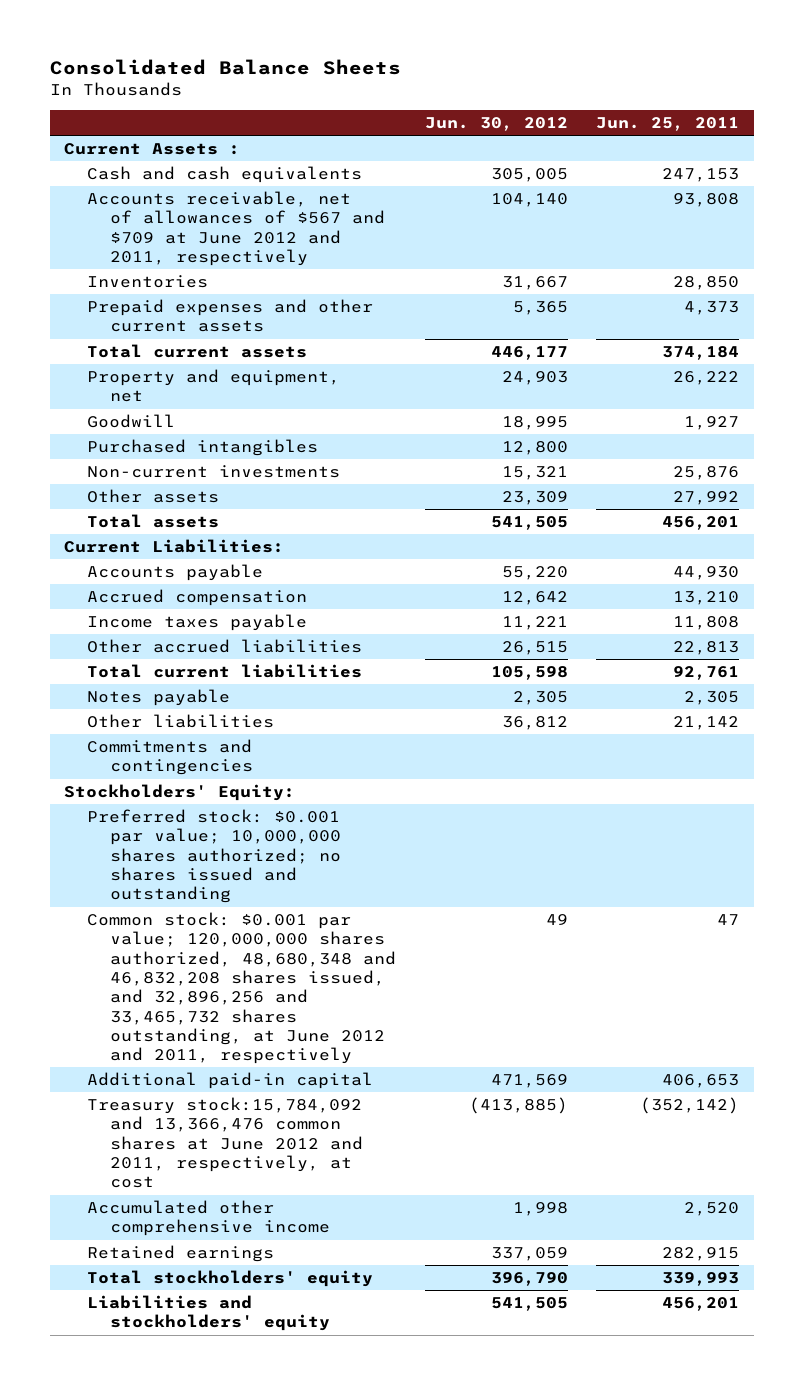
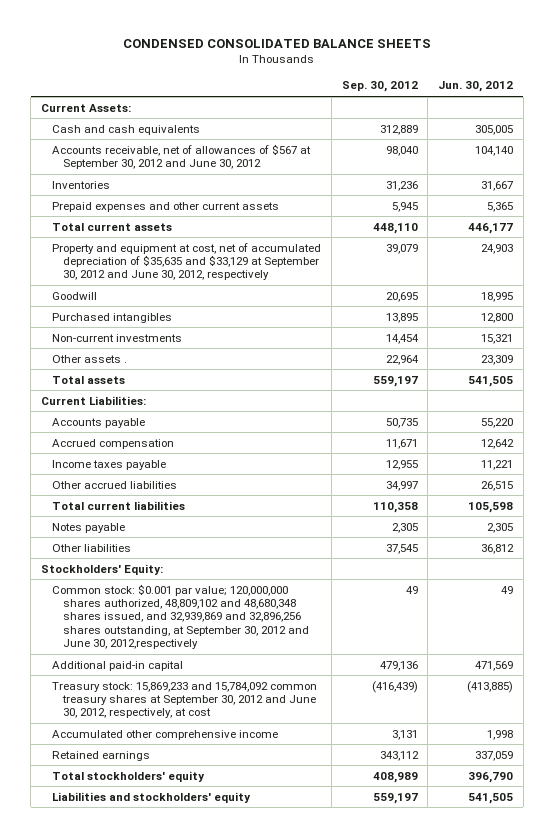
[49,58,401,75] Consolidated Balance Sheets -> [123,39,432,49] CONDENSED CONSOLIDATED BALANCE SHEETS
[596,117,740,132] Jun. 25, 2011 -> none
none -> [341,81,418,93] Sep. 30, 2012
[63,143,240,156] Current Assets : -> [40,103,131,112] Current Assets:
[86,191,386,266] Accounts receivable, net of allowances of $567 and $709 at June 2012 and 2011, respectively -> [52,143,312,170] Accounts receivable, net of allowances of $567 at September 30, 2012 and June 30, 2012
[86,369,340,403] Property and equipment, net -> [52,242,322,281] Property and equipment at cost, net of accumulated depreciation of $35,635 and $33,129 at September 30, 2012 and June 30, 2012, respectively
[86,489,219,504] Other assets -> [52,354,128,363] Other assets .
[86,739,254,776] Commitments and contingencies -> none
[86,809,342,904] Preferred stock: $0.001 par value; 10,000,000 shares authorized; no shares issued and outstanding -> none
[86,912,397,1065] Common stock: $0.001 par value; 120,000,000 shares authorized, 48,680,348 and 46,832,208 shares issued, and 32,896,256 and 33,465,732 shares outstanding, at June 2012 and 2011, respectively -> [52,583,310,650] Common stock: $0.001 par value; 120,000,000 shares authorized, 48,809,102 and 48,680,348 shares issued, and 32,939,869 and 32,896,256 shares outstanding, at September 30, 2012 and June 30, 2012,respectively
[86,1097,364,1189] Treasury stock:15,784,092 and 13,366,476 common shares at June 2012 and 2011, respectively, at cost -> [52,681,318,719] Treasury stock: 15,869,233 and 15,784,092 common treasury shares at September 30, 2012 and June 30, 2012, respectively, at cost

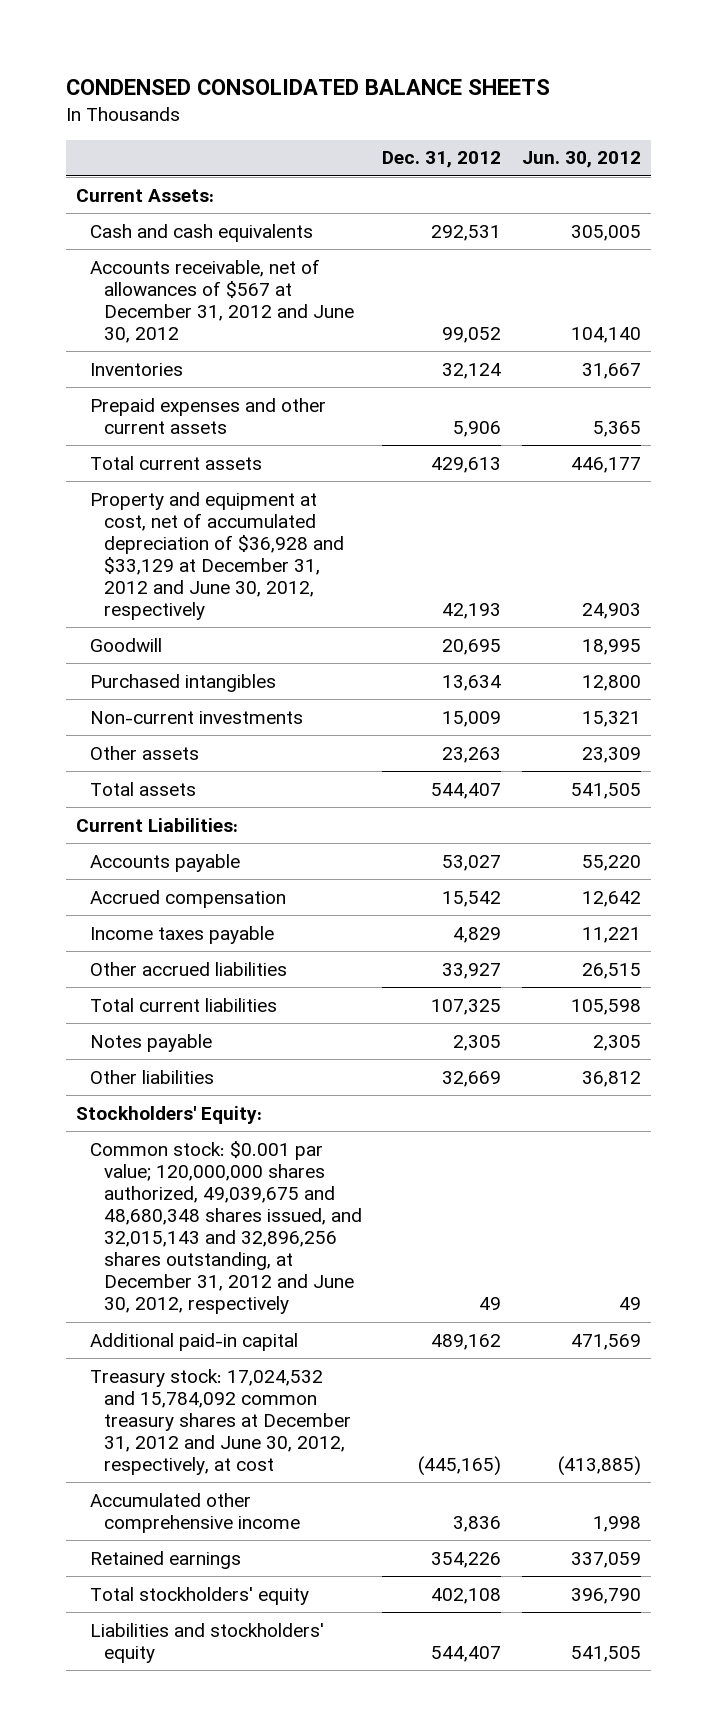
[341,81,418,93] Sep. 30, 2012 -> none
none -> [382,151,502,169] Dec. 31, 2012
[52,143,312,170] Accounts receivable, net of allowances of $567 at September 30, 2012 and June 30, 2012 -> [89,258,355,344] Accounts receivable, net of allowances of $567 at December 31, 2012 and June 30, 2012
[52,242,322,281] Property and equipment at cost, net of accumulated depreciation of $35,635 and $33,129 at September 30, 2012 and June 30, 2012, respectively -> [89,491,345,621] Property and equipment at cost, net of accumulated depreciation of $36,928 and $33,129 at December 31, 2012 and June 30, 2012, respectively
[52,354,128,363] Other assets . -> [89,745,199,760] Other assets
[52,583,310,650] Common stock: $0.001 par value; 120,000,000 shares authorized, 48,809,102 and 48,680,348 shares issued, and 32,939,869 and 32,896,256 shares outstanding, at September 30, 2012 and June 30, 2012,respectively -> [89,1140,363,1315] Common stock: $0.001 par value; 120,000,000 shares authorized, 49,039,675 and 48,680,348 shares issued, and 32,015,143 and 32,896,256 shares outstanding, at December 31, 2012 and June 30, 2012, respectively
[52,681,318,719] Treasury stock: 15,869,233 and 15,784,092 common treasury shares at September 30, 2012 and June 30, 2012, respectively, at cost -> [89,1368,352,1476] Treasury stock: 17,024,532 and 15,784,092 common treasury shares at December 31, 2012 and June 30, 2012, respectively, at cost

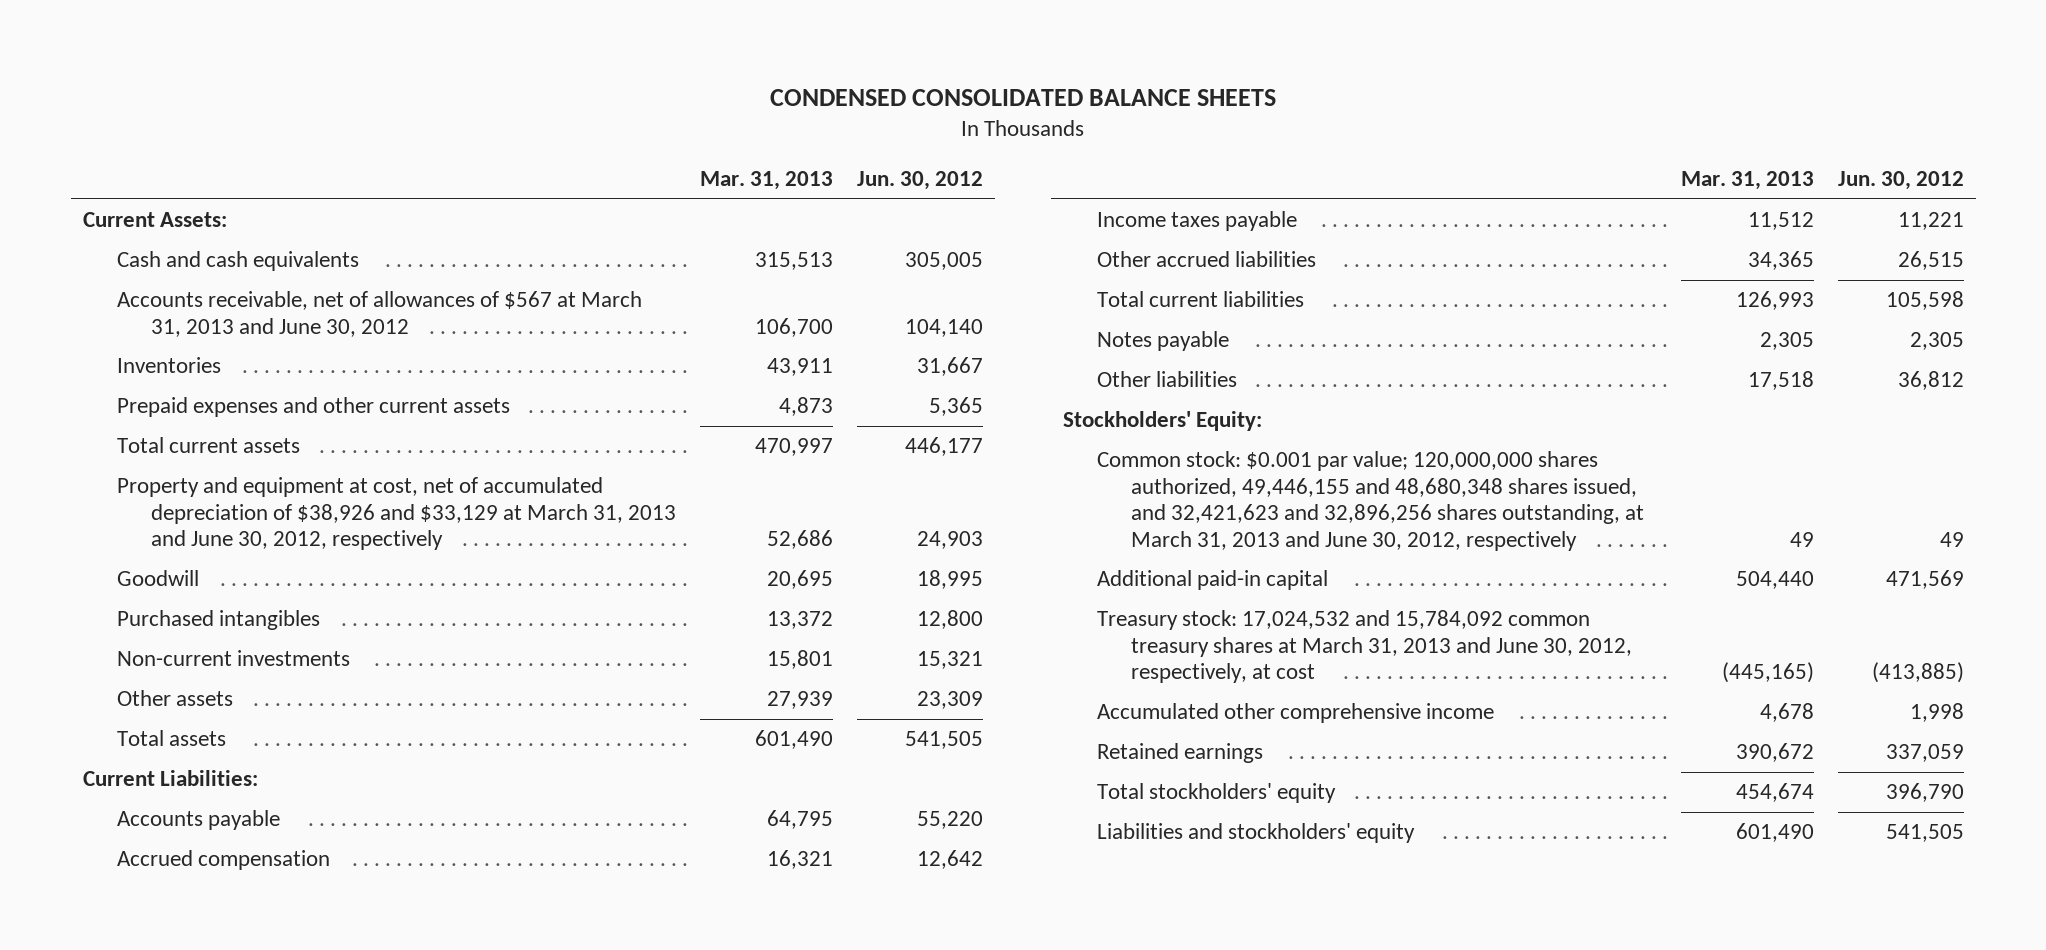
[382,151,502,169] Dec. 31, 2012 -> none
none -> [699,171,833,191] Mar. 31, 2013
[89,258,355,344] Accounts receivable, net of allowances of $567 at December 31, 2012 and June 30, 2012 -> [116,291,642,337] Accounts receivable, net of allowances of $567 at March 31, 2013 and June 30, 2012
[89,491,345,621] Property and equipment at cost, net of accumulated depreciation of $36,928 and $33,129 at December 31, 2012 and June 30, 2012, respectively -> [116,477,676,551] Property and equipment at cost, net of accumulated depreciation of $38,926 and $33,129 at March 31, 2013 and June 30, 2012, respectively
[89,1140,363,1315] Common stock: $0.001 par value; 120,000,000 shares authorized, 49,039,675 and 48,680,348 shares issued, and 32,015,143 and 32,896,256 shares outstanding, at December 31, 2012 and June 30, 2012, respectively -> [1097,451,1645,551] Common stock: $0.001 par value; 120,000,000 shares authorized, 49,446,155 and 48,680,348 shares issued, and 32,421,623 and 32,896,256 shares outstanding, at March 31, 2013 and June 30, 2012, respectively
[89,1368,352,1476] Treasury stock: 17,024,532 and 15,784,092 common treasury shares at December 31, 2012 and June 30, 2012, respectively, at cost -> [1097,610,1633,684] Treasury stock: 17,024,532 and 15,784,092 common treasury shares at March 31, 2013 and June 30, 2012, respectively, at cost

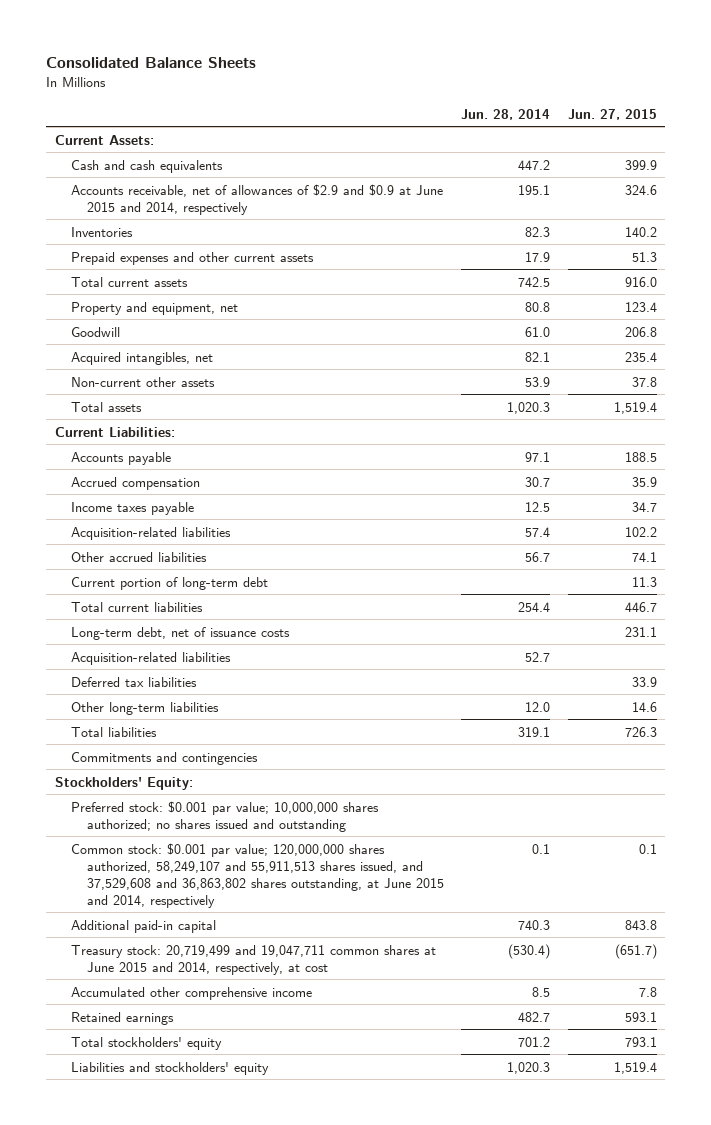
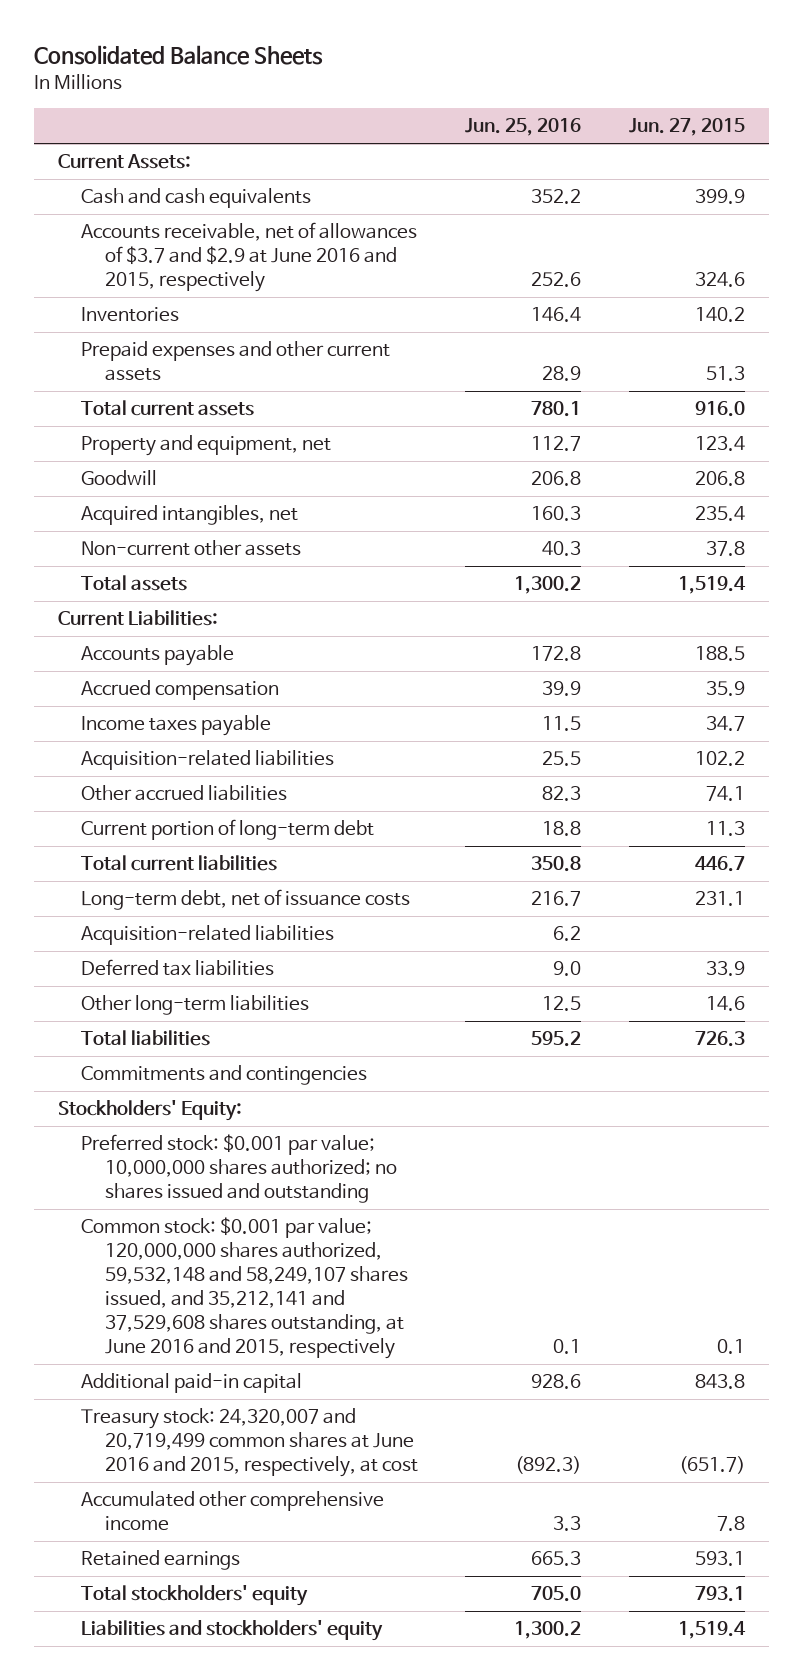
[461,108,551,120] Jun. 28, 2014 -> none
none -> [465,118,582,137] Jun. 25, 2016
[70,183,443,215] Accounts receivable, net of allowances of $2.9 and $0.9 at June 2015 and 2014, respectively -> [81,222,418,293] Accounts receivable, net of allowances of $3.7 and $2.9 at June 2016 and 2015, respectively
[70,842,445,908] Common stock: $0.001 par value; 120,000,000 shares authorized, 58,249,107 and 55,911,513 shares issued, and 37,529,608 and 36,863,802 shares outstanding, at June 2015 and 2014, respectively -> [81,1217,409,1360] Common stock: $0.001 par value; 120,000,000 shares authorized, 59,532,148 and 58,249,107 shares issued, and 35,212,141 and 37,529,608 shares outstanding, at June 2016 and 2015, respectively
[70,944,436,975] Treasury stock: 20,719,499 and 19,047,711 common shares at June 2015 and 2014, respectively, at cost -> [81,1408,419,1478] Treasury stock: 24,320,007 and 20,719,499 common shares at June 2016 and 2015, respectively, at cost

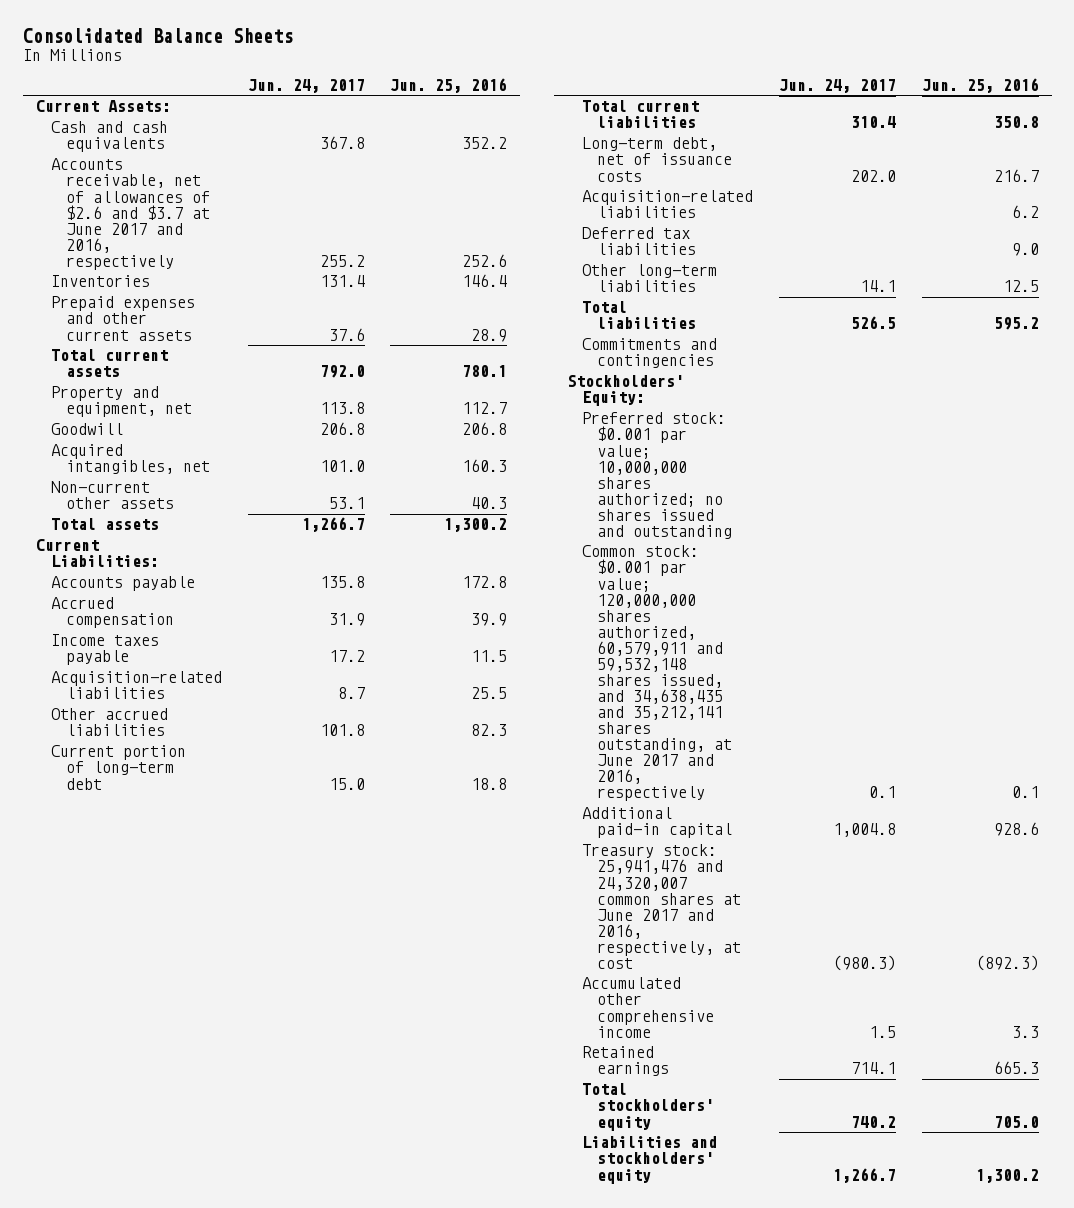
[628,118,745,137] Jun. 27, 2015 -> none
none -> [247,78,365,93] Jun. 24, 2017
[81,222,418,293] Accounts receivable, net of allowances of $3.7 and $2.9 at June 2016 and 2015, respectively -> [50,158,210,270] Accounts receivable, net of allowances of $2.6 and $3.7 at June 2017 and 2016, respectively
[81,1217,409,1360] Common stock: $0.001 par value; 120,000,000 shares authorized, 59,532,148 and 58,249,107 shares issued, and 35,212,141 and 37,529,608 shares outstanding, at June 2016 and 2015, respectively -> [581,545,732,802] Common stock: $0.001 par value; 120,000,000 shares authorized, 60,579,911 and 59,532,148 shares issued, and 34,638,435 and 35,212,141 shares outstanding, at June 2017 and 2016, respectively
[81,1408,419,1478] Treasury stock: 24,320,007 and 20,719,499 common shares at June 2016 and 2015, respectively, at cost -> [581,844,741,969] Treasury stock: 25,941,476 and 24,320,007 common shares at June 2017 and 2016, respectively, at cost

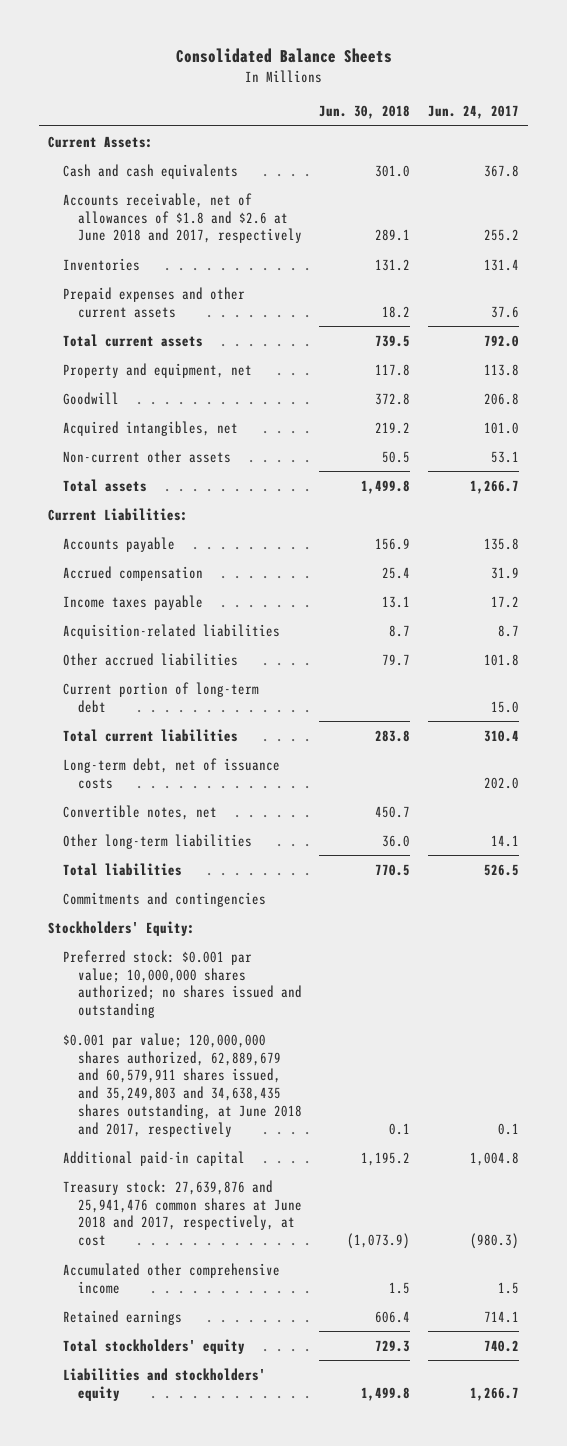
[390,77,508,93] Jun. 25, 2016 -> none
none -> [319,105,411,120] Jun. 30, 2018
[50,158,210,270] Accounts receivable, net of allowances of $2.6 and $3.7 at June 2017 and 2016, respectively -> [62,192,302,244] Accounts receivable, net of allowances of $1.8 and $2.6 at June 2018 and 2017, respectively
[581,190,753,219] Acquisition-related liabilities -> none
[581,227,696,256] Deferred tax liabilities -> none
none -> [62,804,217,820] Convertible notes, net
[581,545,732,802] Common stock: $0.001 par value; 120,000,000 shares authorized, 60,579,911 and 59,532,148 shares issued, and 34,638,435 and 35,212,141 shares outstanding, at June 2017 and 2016, respectively -> [62,1032,302,1137] $0.001 par value; 120,000,000 shares authorized, 62,889,679 and 60,579,911 shares issued, and 35,249,803 and 34,638,435 shares outstanding, at June 2018 and 2017, respectively
[581,844,741,969] Treasury stock: 25,941,476 and 24,320,007 common shares at June 2017 and 2016, respectively, at cost -> [62,1179,302,1247] Treasury stock: 27,639,876 and 25,941,476 common shares at June 2018 and 2017, respectively, at cost

